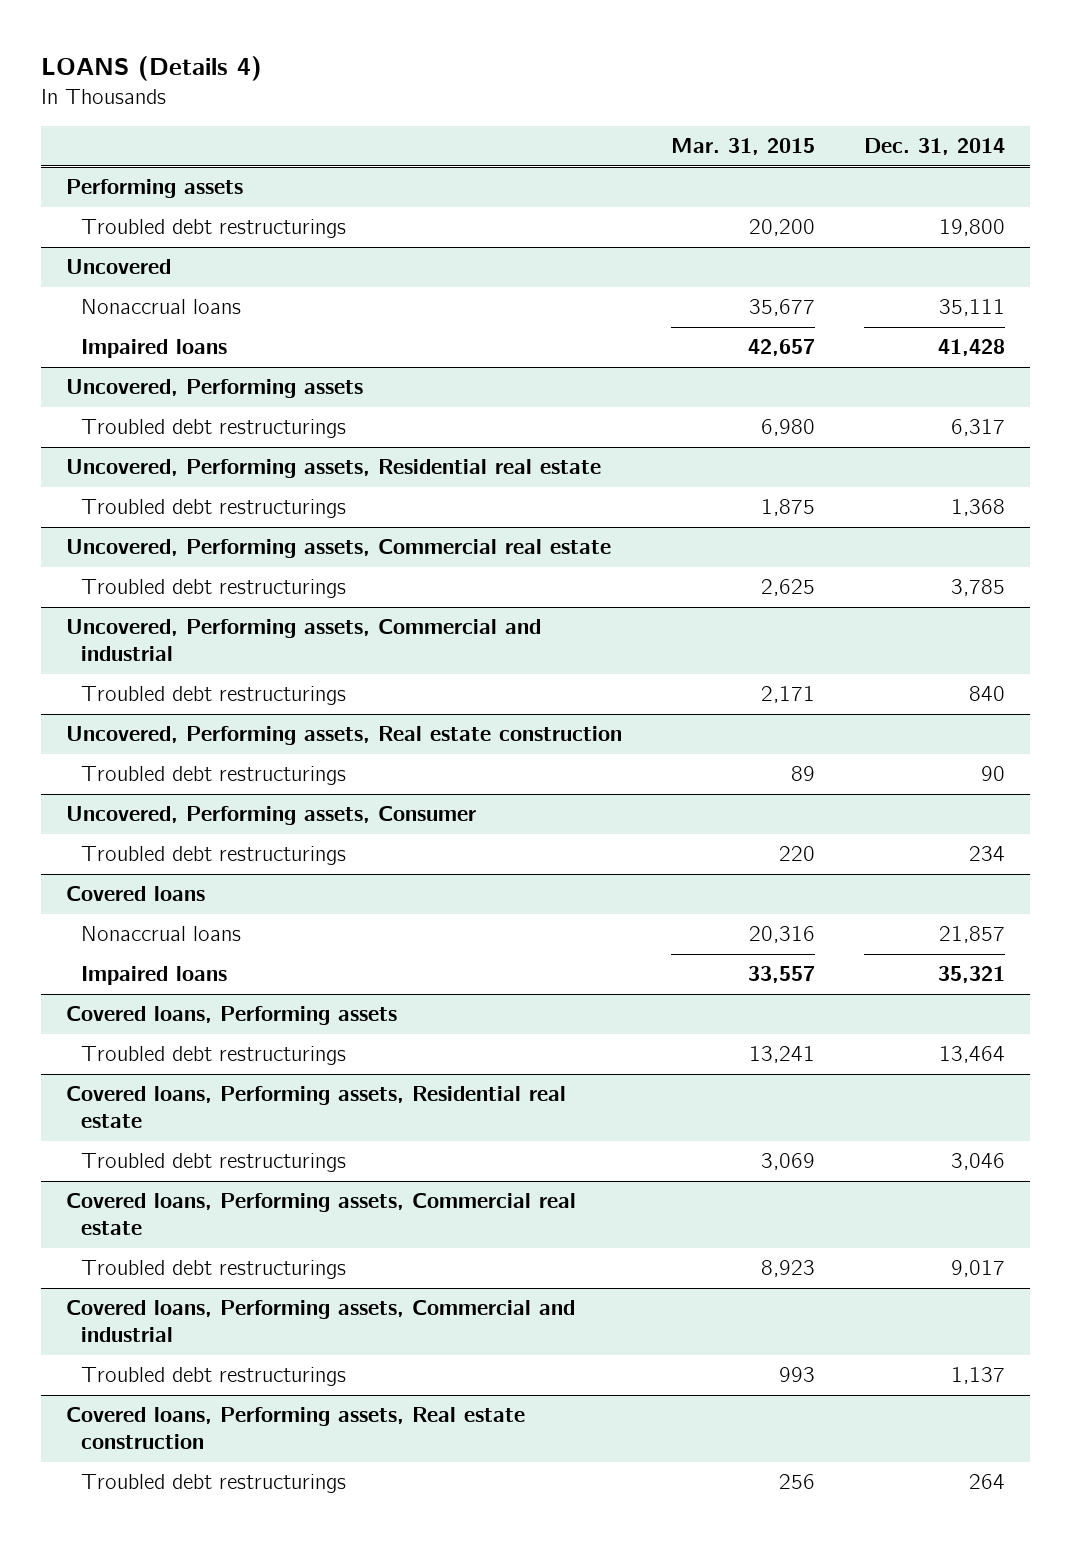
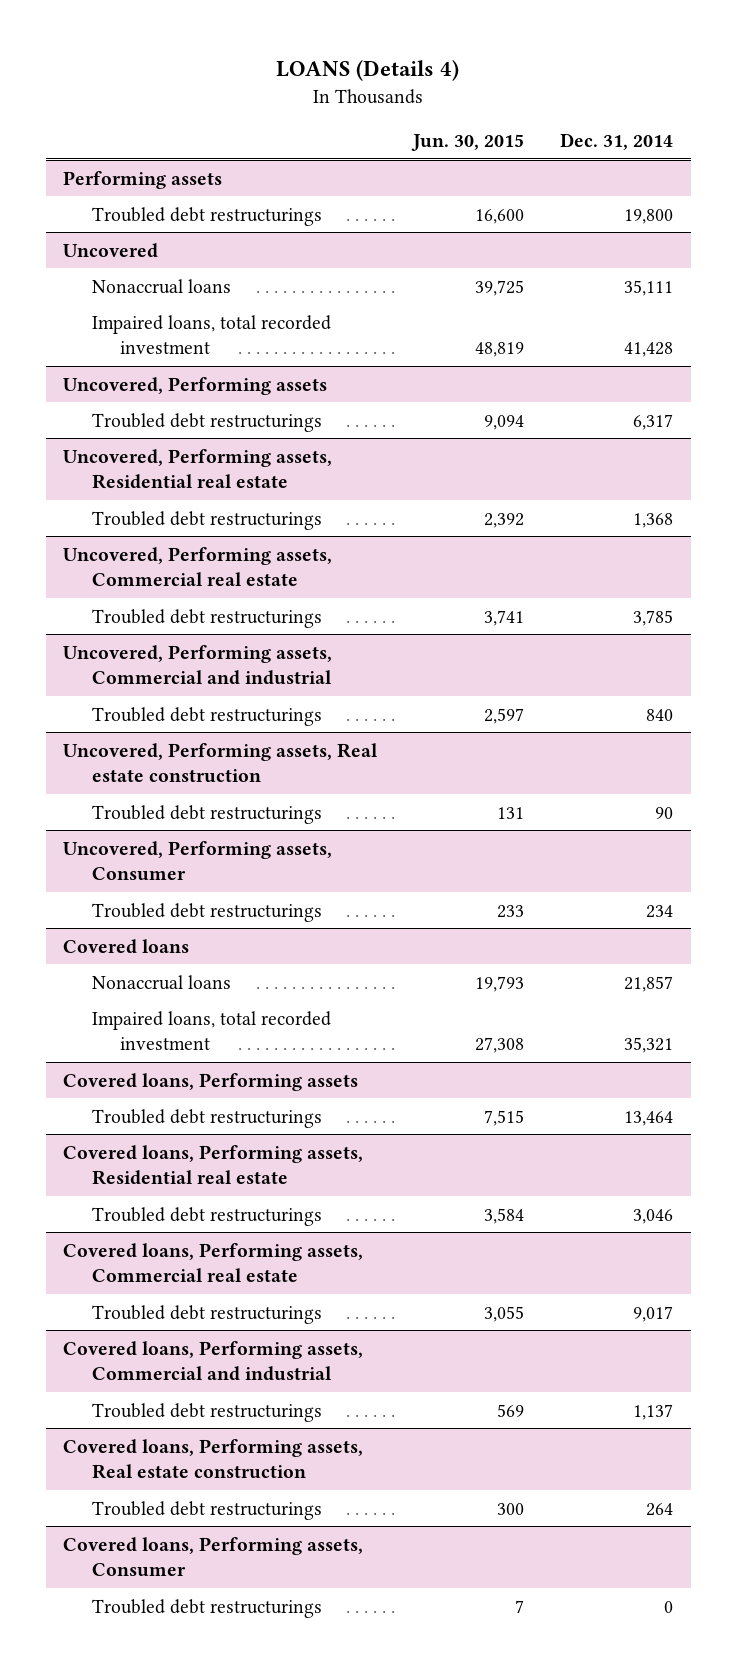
[670,138,815,156] Mar. 31, 2015 -> none
none -> [411,133,525,151] Jun. 30, 2015
[81,339,228,359] Impaired loans -> [91,314,331,354] Impaired loans, total recorded investment
[81,966,228,986] Impaired loans -> [91,1010,331,1050] Impaired loans, total recorded investment
none -> [63,1536,364,1577] Covered loans, Performing assets, Consumer
none -> [91,1598,322,1618] Troubled debt restructurings

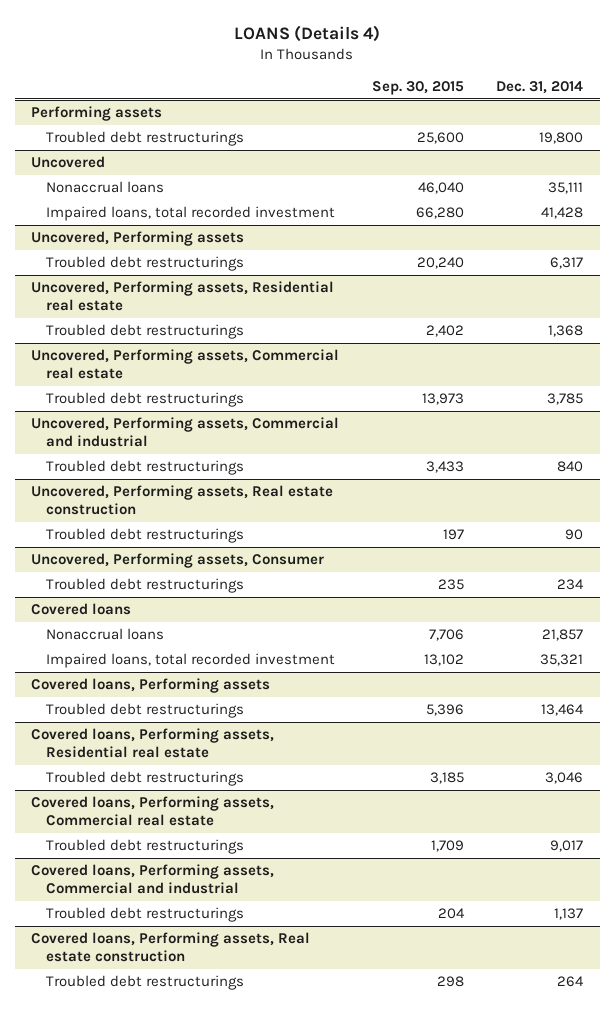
[411,133,525,151] Jun. 30, 2015 -> none
none -> [371,80,464,95] Sep. 30, 2015
[63,1536,364,1577] Covered loans, Performing assets, Consumer -> none
[91,1598,322,1618] Troubled debt restructurings -> none

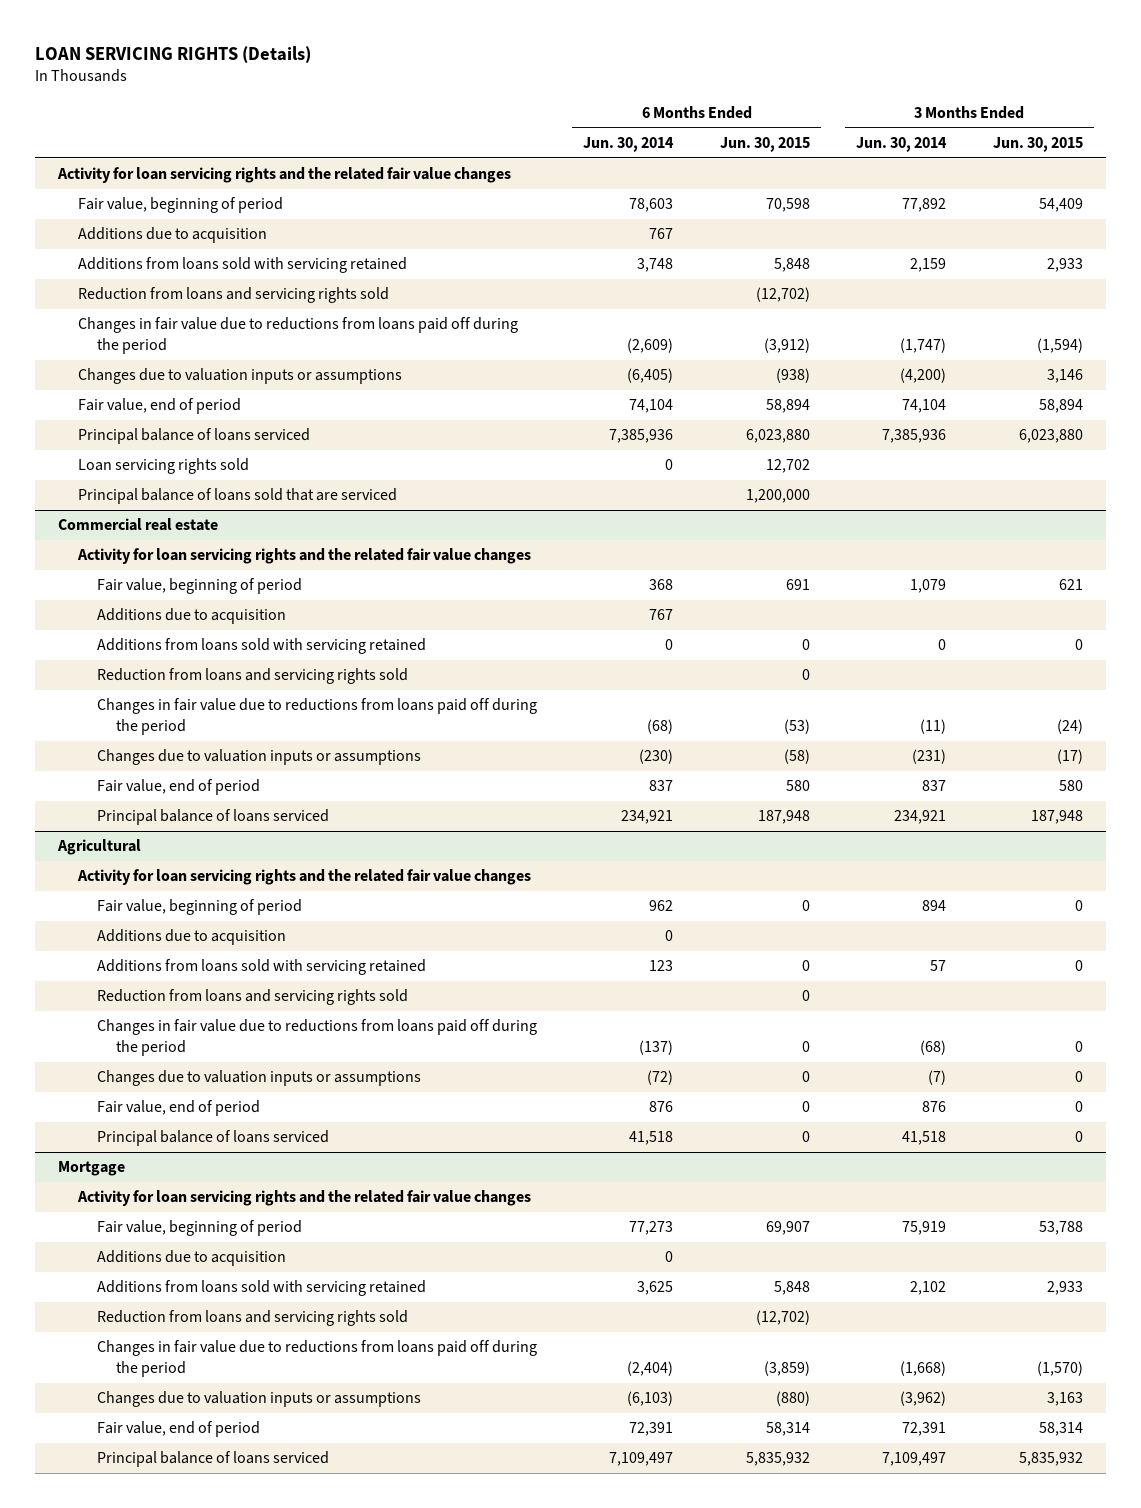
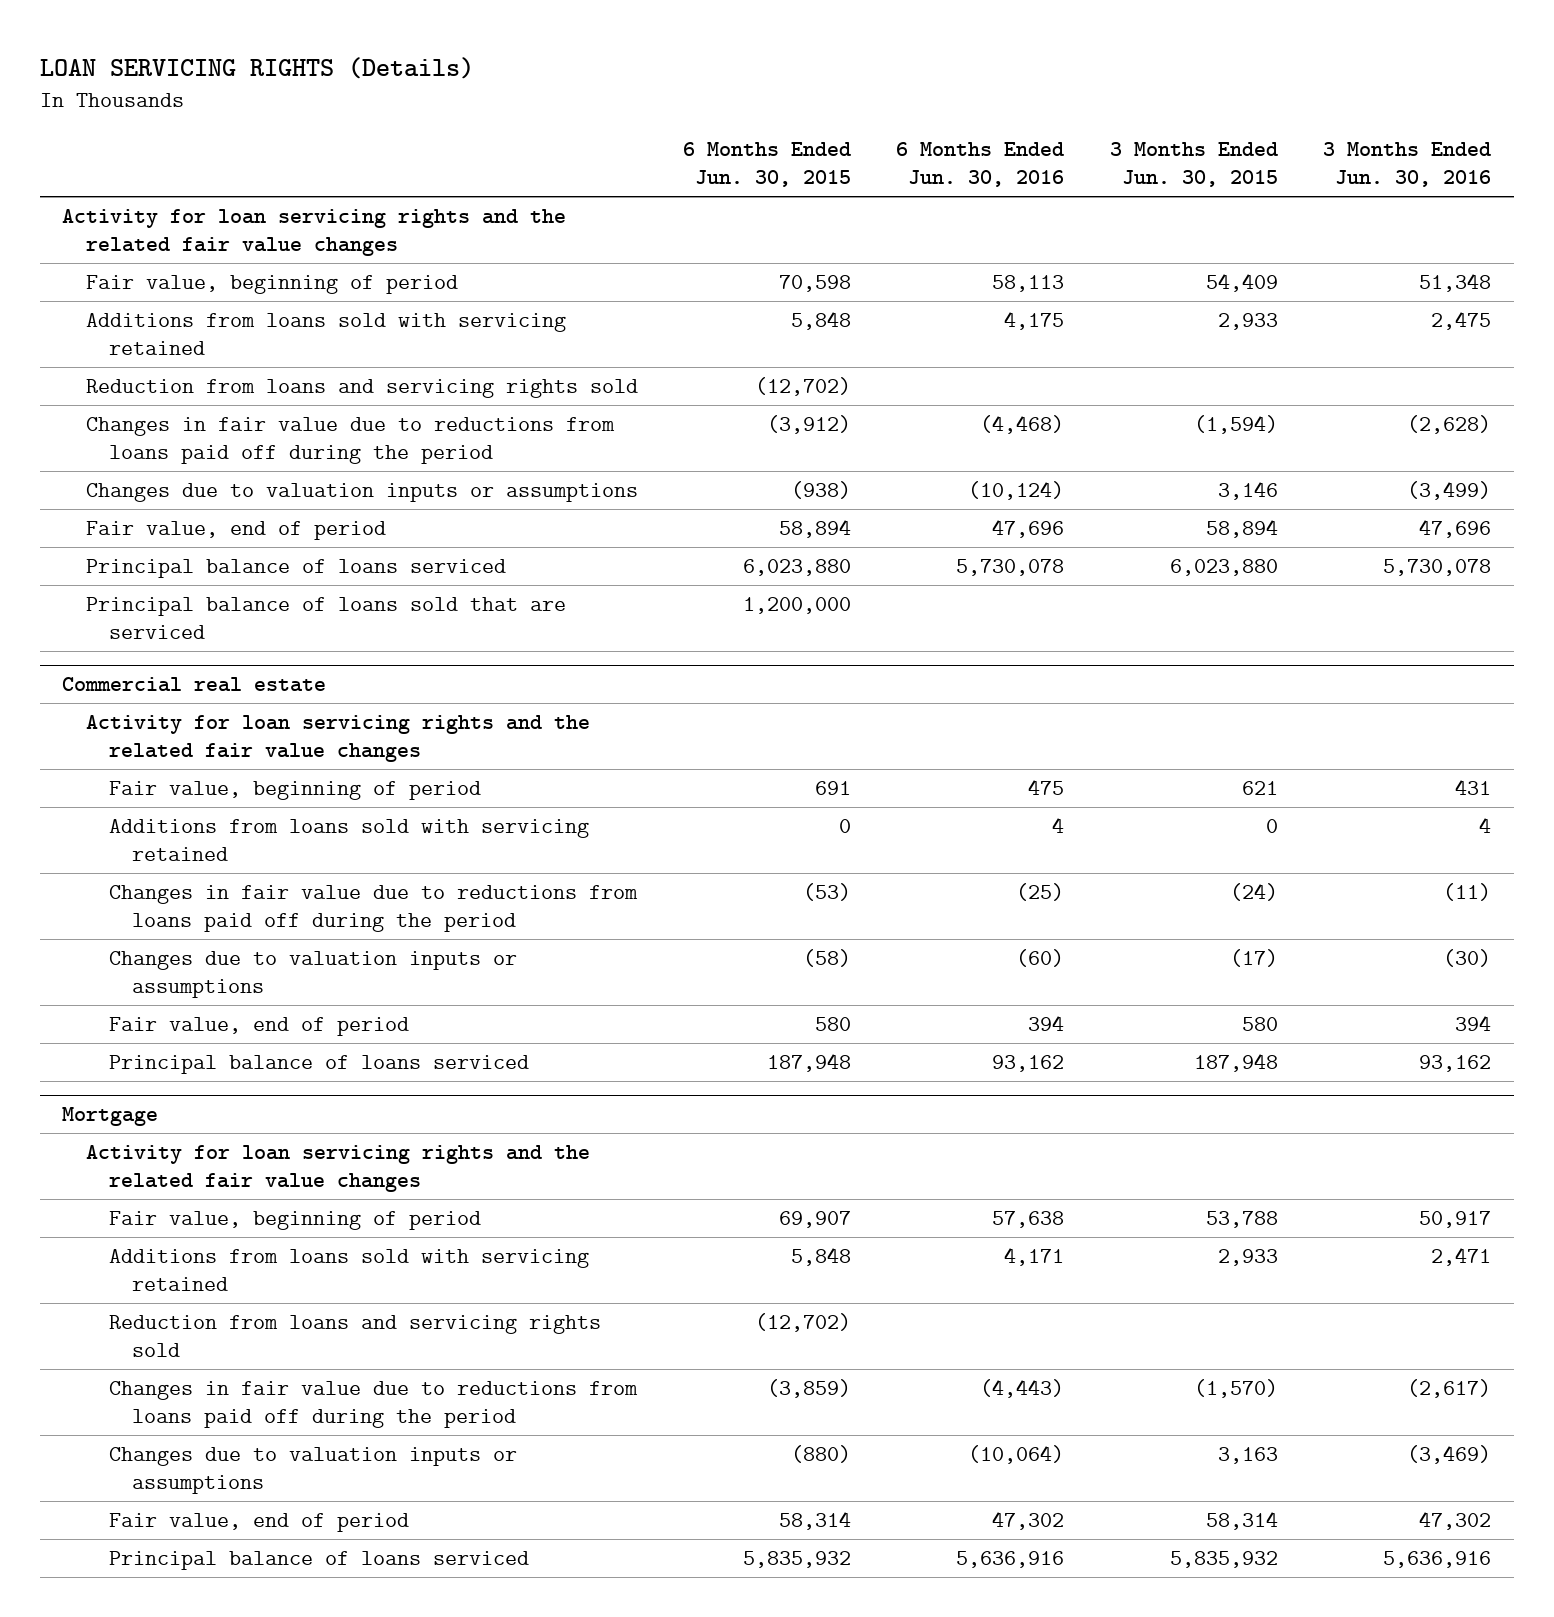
[583,136,675,152] Jun. 30, 2014 -> none
[856,136,948,152] Jun. 30, 2014 -> none
none -> [896,141,1065,188] 6 Months Ended Jun. 30, 2016
none -> [1323,141,1492,188] 3 Months Ended Jun. 30, 2016
[77,227,267,244] Additions due to acquisition -> none
[77,458,249,475] Loan servicing rights sold -> none
[96,608,286,625] Additions due to acquisition -> none
[96,668,408,685] Reduction from loans and servicing rights sold -> none
[57,839,142,856] Agricultural -> none
[76,869,531,886] Activity for loan servicing rights and the related fair value changes -> none
[96,899,302,916] Fair value, beginning of period -> none
[96,929,286,946] Additions due to acquisition -> none
[96,959,426,976] Additions from loans sold with servicing retained -> none
[96,989,408,1006] Reduction from loans and servicing rights sold -> none
[96,1019,537,1056] Changes in fair value due to reductions from loans paid off during the period -> none
[96,1070,421,1087] Changes due to valuation inputs or assumptions -> none
[96,1100,260,1117] Fair value, end of period -> none
[96,1130,329,1147] Principal balance of loans serviced -> none
[96,1250,286,1267] Additions due to acquisition -> none

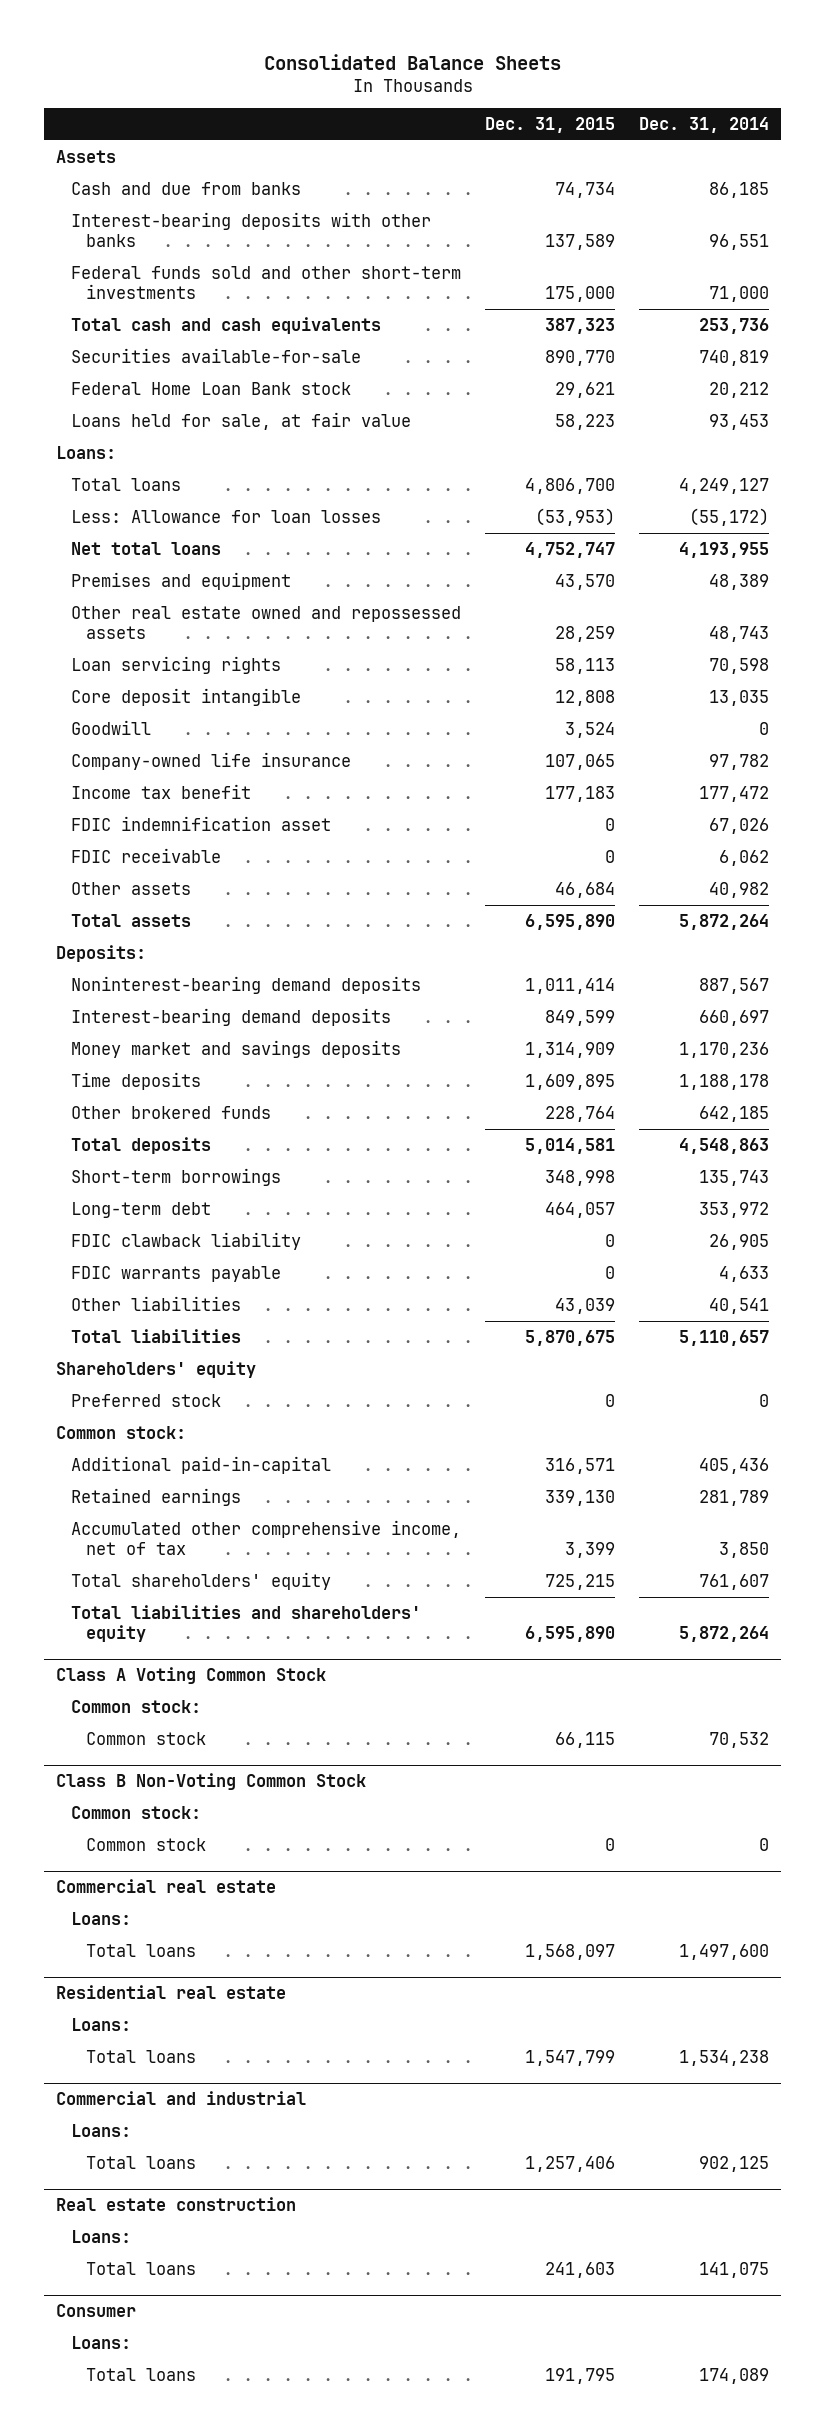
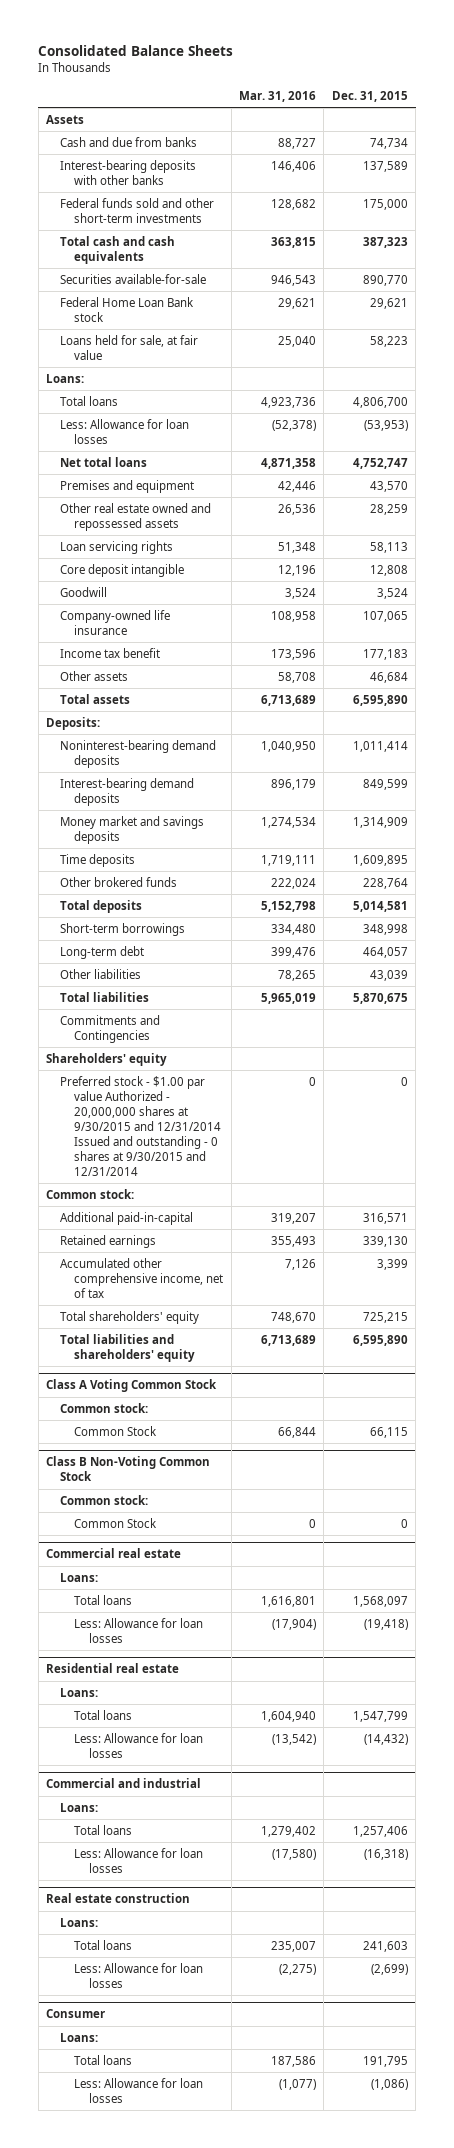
[639,116,770,133] Dec. 31, 2014 -> none
none -> [239,90,317,102] Mar. 31, 2016
[71,815,332,831] FDIC indemnification asset -> none
[71,847,222,863] FDIC receivable -> none
[71,1231,302,1250] FDIC clawback liability -> none
[71,1265,282,1282] FDIC warrants payable -> none
none -> [60,1014,161,1043] Commitments and Contingencies
[71,1393,222,1407] Preferred stock -> [60,1075,222,1176] Preferred stock - $1.00 par value Authorized - 20,000,000 shares at 9/30/2015 and 12/31/2014 Issued and outstanding - 0 shares at 9/30/2015 and 12/31/2014
[86,1731,207,1745] Common stock -> [74,1425,158,1436] Common Stock
[86,1837,207,1851] Common stock -> [74,1517,158,1528] Common Stock
none -> [74,1617,204,1643] Less: Allowance for loan losses
none -> [74,1732,204,1758] Less: Allowance for loan losses
none -> [74,1847,204,1873] Less: Allowance for loan losses
none -> [74,1962,204,1988] Less: Allowance for loan losses
none -> [74,2077,204,2103] Less: Allowance for loan losses

